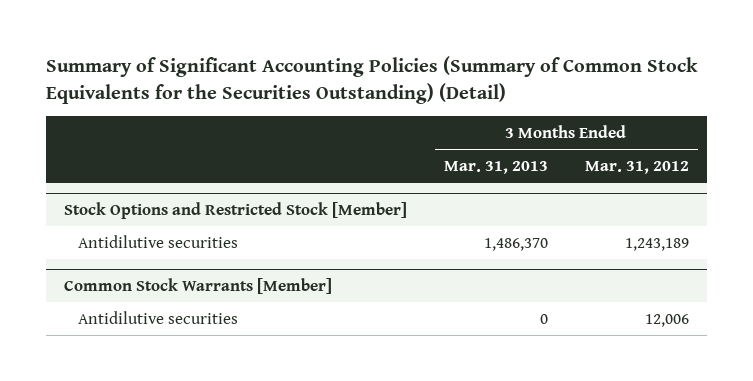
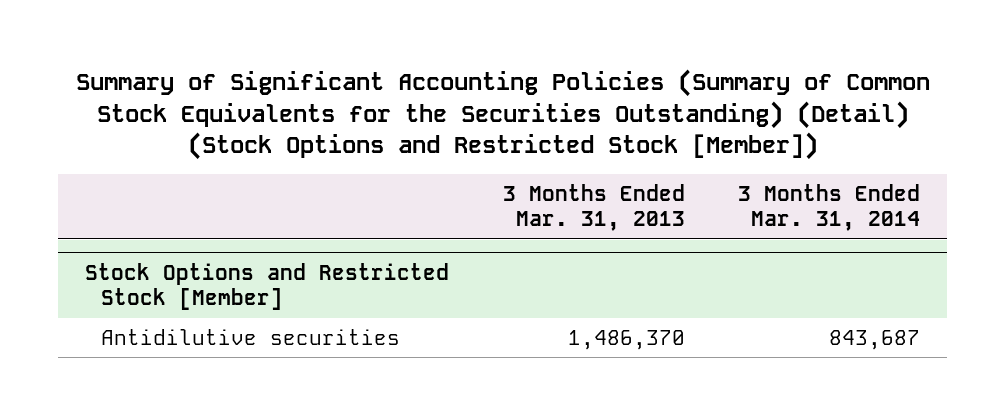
[45,56,698,105] Summary of Significant Accounting Policies (Summary of Common Stock Equivalents for the Securities Outstanding) (Detail) -> [75,69,930,161] Summary of Significant Accounting Policies (Summary of Common Stock Equivalents for the Securities Outstanding) (Detail) (Stock Options and Restricted Stock [Member])
[584,161,689,175] Mar. 31, 2012 -> none
none -> [738,183,921,232] 3 Months Ended Mar. 31, 2014
[64,278,333,295] Common Stock Warrants [Member] -> none
[78,310,239,324] Antidilutive securities -> none

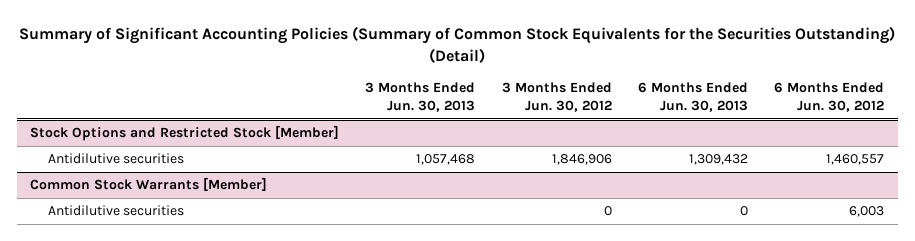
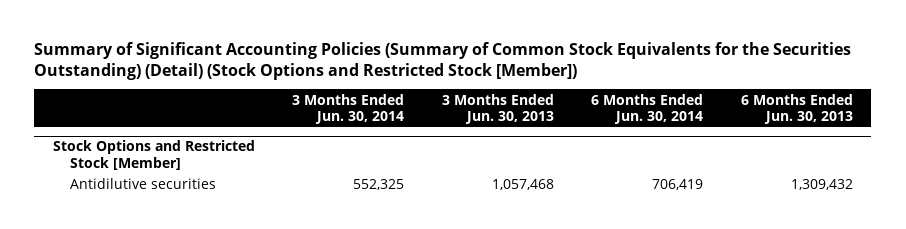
[19,25,896,63] Summary of Significant Accounting Policies (Summary of Common Stock Equivalents for the Securities Outstanding) (Detail) -> [34,42,852,80] Summary of Significant Accounting Policies (Summary of Common Stock Equivalents for the Securities Outstanding) (Detail) (Stock Options and Restricted Stock [Member])
[501,82,612,113] 3 Months Ended Jun. 30, 2012 -> none
[774,82,885,113] 6 Months Ended Jun. 30, 2012 -> none
none -> [292,93,405,125] 3 Months Ended Jun. 30, 2014
none -> [591,93,704,125] 6 Months Ended Jun. 30, 2014
[30,177,268,192] Common Stock Warrants [Member] -> none
[48,205,185,217] Antidilutive securities -> none

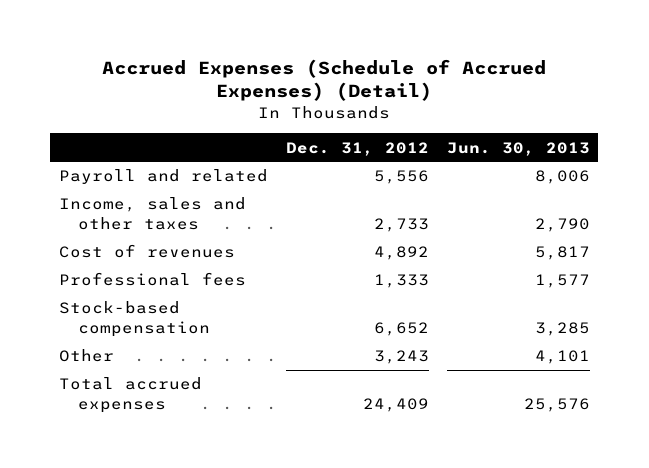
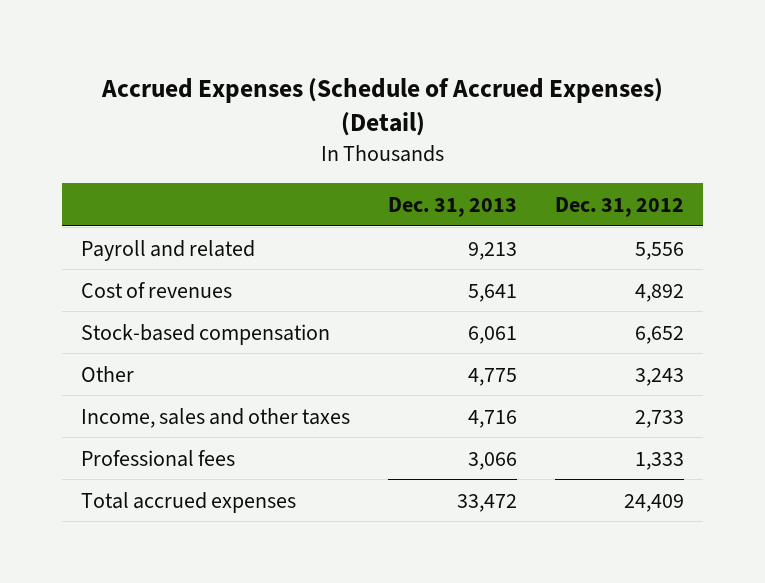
[446,141,590,156] Jun. 30, 2013 -> none
none -> [388,197,518,218] Dec. 31, 2013
[58,197,246,230] Income, sales and other taxes -> [81,407,351,428] Income, sales and other taxes
[58,272,246,287] Professional fees -> [81,449,236,467] Professional fees

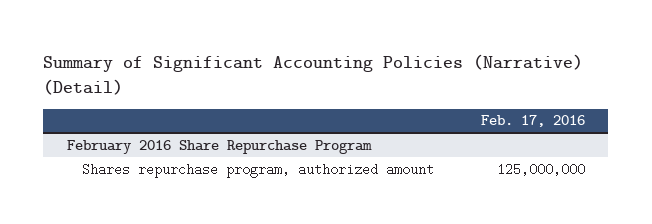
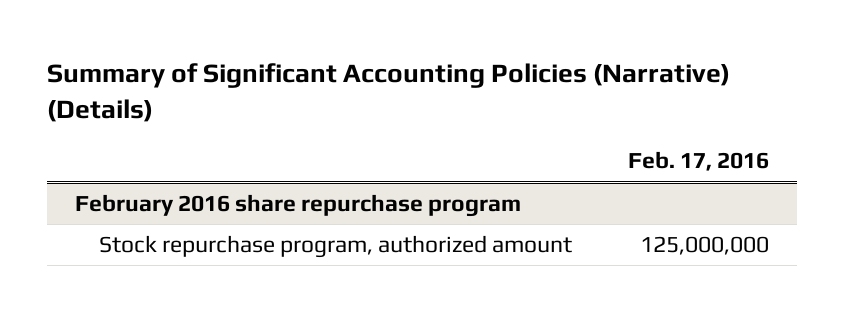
[43,53,584,95] Summary of Significant Accounting Policies (Narrative) (Detail) -> [46,63,730,122] Summary of Significant Accounting Policies (Narrative) (Details)
[66,139,372,154] February 2016 Share Repurchase Program -> [74,193,521,217] February 2016 share repurchase program
[81,162,434,178] Shares repurchase program, authorized amount -> [99,234,573,258] Stock repurchase program, authorized amount

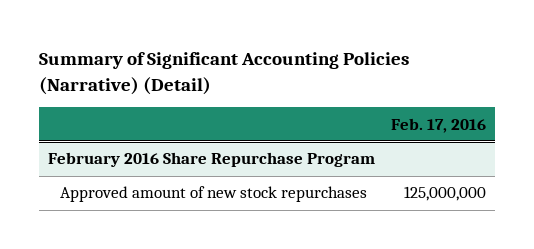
[46,63,730,122] Summary of Significant Accounting Policies (Narrative) (Details) -> [39,51,410,95] Summary of Significant Accounting Policies (Narrative) (Detail)
[74,193,521,217] February 2016 share repurchase program -> [47,152,375,168] February 2016 Share Repurchase Program
[99,234,573,258] Stock repurchase program, authorized amount -> [60,186,368,203] Approved amount of new stock repurchases

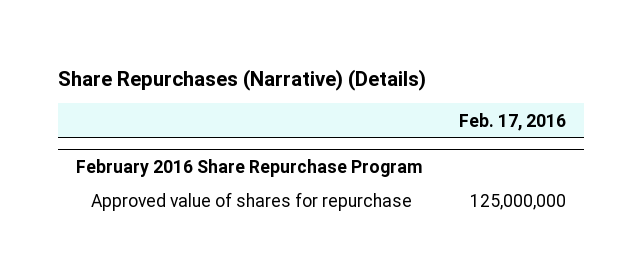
[39,51,410,95] Summary of Significant Accounting Policies (Narrative) (Detail) -> [58,68,427,91] Share Repurchases (Narrative) (Details)
[60,186,368,203] Approved amount of new stock repurchases -> [90,192,412,212] Approved value of shares for repurchase

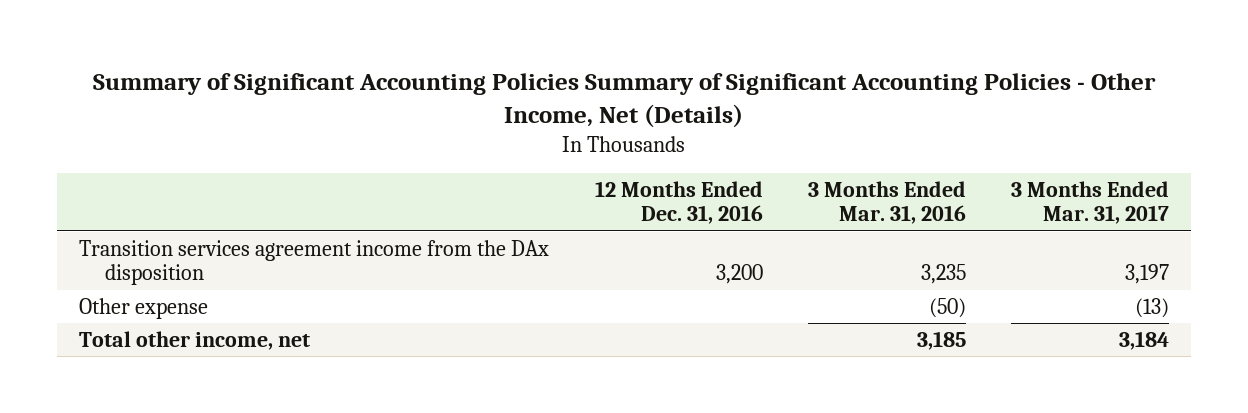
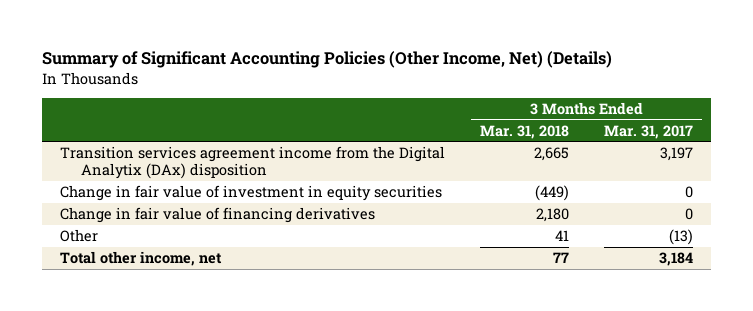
[93,72,1157,129] Summary of Significant Accounting Policies Summary of Significant Accounting Policies - Other Income, Net (Details) -> [42,51,613,69] Summary of Significant Accounting Policies (Other Income, Net) (Details)
[594,180,763,225] 12 Months Ended Dec. 31, 2016 -> none
[807,180,966,225] 3 Months Ended Mar. 31, 2016 -> none
none -> [480,124,570,139] Mar. 31, 2018
[79,239,550,286] Transition services agreement income from the DAx disposition -> [59,146,445,180] Transition services agreement income from the Digital Analytix (DAx) disposition
none -> [59,185,442,202] Change in fair value of investment in equity securities
none -> [59,207,375,224] Change in fair value of financing derivatives
[79,297,209,319] Other expense -> [59,229,98,243] Other

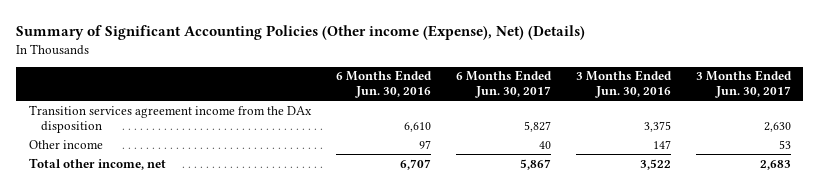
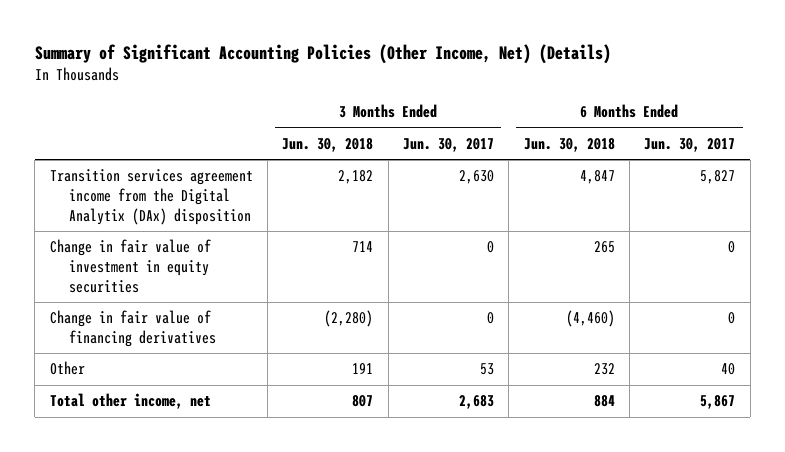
[16,25,586,41] Summary of Significant Accounting Policies (Other income (Expense), Net) (Details) -> [34,44,611,65] Summary of Significant Accounting Policies (Other Income, Net) (Details)
[335,70,432,99] 6 Months Ended Jun. 30, 2016 -> none
[575,70,672,99] 3 Months Ended Jun. 30, 2016 -> none
none -> [282,137,374,152] Jun. 30, 2018
none -> [523,137,615,152] Jun. 30, 2018
[28,104,312,133] Transition services agreement income from the DAx disposition -> [49,169,253,225] Transition services agreement income from the Digital Analytix (DAx) disposition
none -> [49,239,211,293] Change in fair value of investment in equity securities
none -> [49,310,216,347] Change in fair value of financing derivatives
[28,139,103,149] Other income -> [49,361,85,376] Other

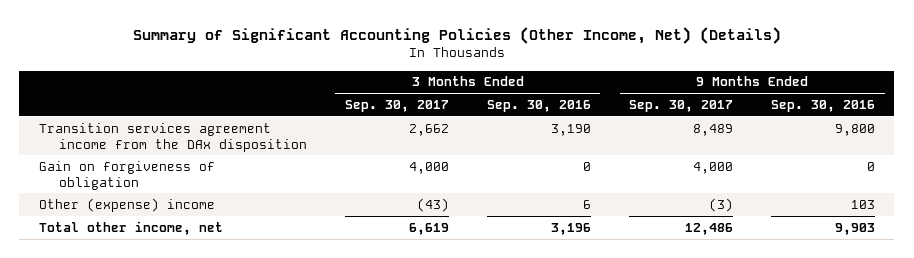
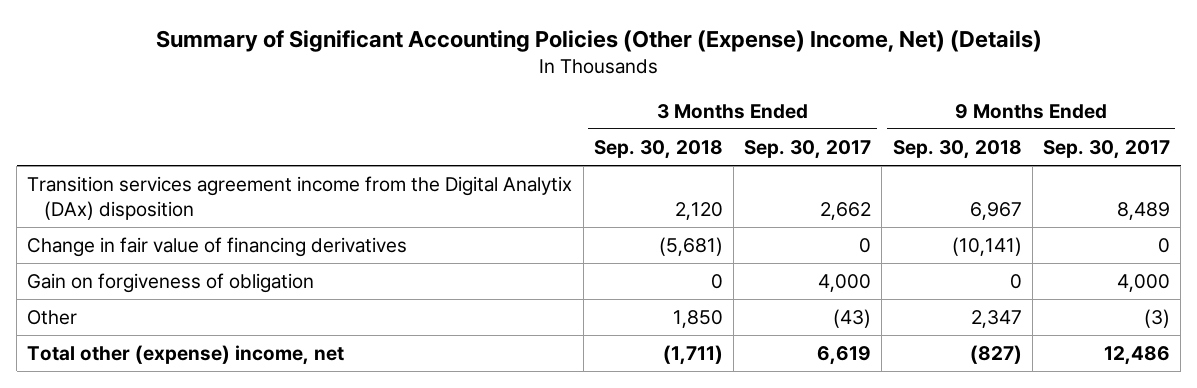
[132,26,781,44] Summary of Significant Accounting Policies (Other Income, Net) (Details) -> [155,29,1042,52] Summary of Significant Accounting Policies (Other (Expense) Income, Net) (Details)
[486,100,591,113] Sep. 30, 2016 -> none
[771,100,876,113] Sep. 30, 2016 -> none
none -> [593,139,723,159] Sep. 30, 2018
none -> [892,139,1022,159] Sep. 30, 2018
[38,122,307,152] Transition services agreement income from the DAx disposition -> [27,176,573,220] Transition services agreement income from the Digital Analytix (DAx) disposition
none -> [27,237,408,258] Change in fair value of financing derivatives
[38,197,215,212] Other (expense) income -> [27,310,78,326] Other
[38,220,223,235] Total other income, net -> [27,345,345,366] Total other (expense) income, net

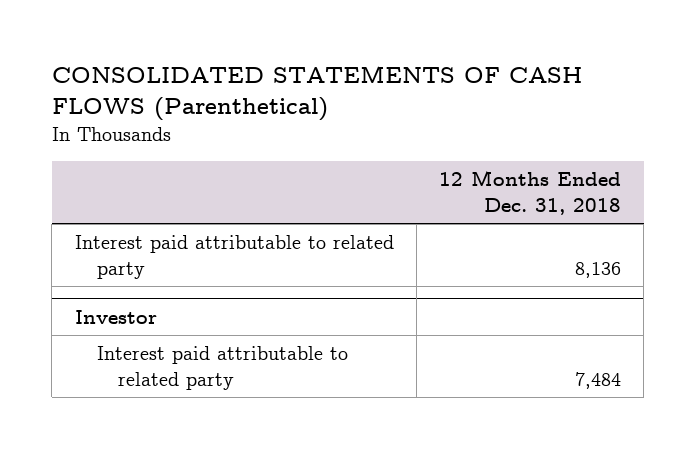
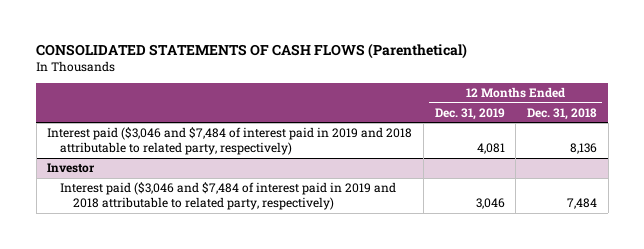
none -> [434,107,505,120] Dec. 31, 2019
[74,235,394,279] Interest paid attributable to related party -> [47,127,413,156] Interest paid ($3,046 and $7,484 of interest paid in 2019 and 2018 attributable to related party, respectively)
[96,346,348,390] Interest paid attributable to related party -> [59,182,396,211] Interest paid ($3,046 and $7,484 of interest paid in 2019 and 2018 attributable to related party, respectively)

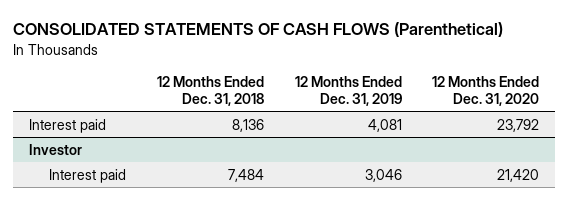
none -> [432,75,540,106] 12 Months Ended Dec. 31, 2020
[47,127,413,156] Interest paid ($3,046 and $7,484 of interest paid in 2019 and 2018 attributable to related party, respectively) -> [28,118,106,133] Interest paid
[59,182,396,211] Interest paid ($3,046 and $7,484 of interest paid in 2019 and 2018 attributable to related party, respectively) -> [49,168,127,183] Interest paid

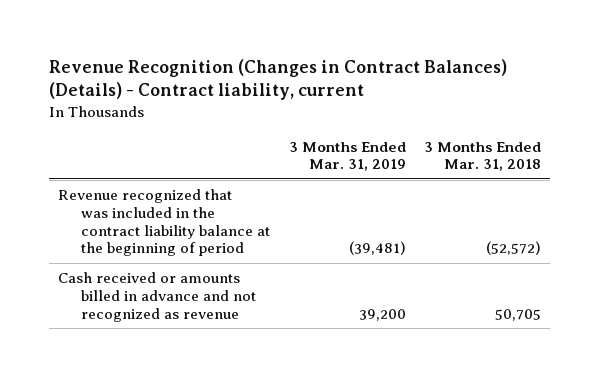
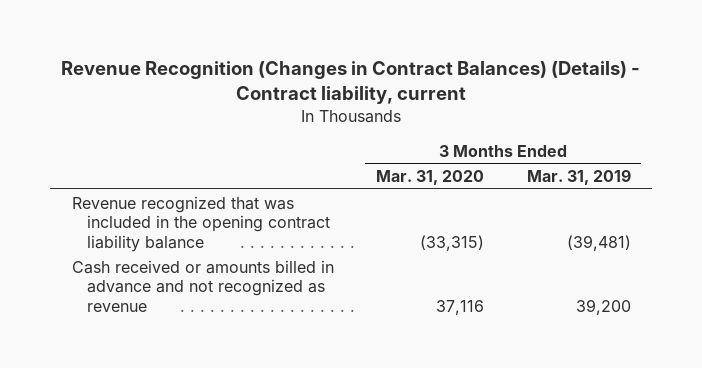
[424,141,542,172] 3 Months Ended Mar. 31, 2018 -> none
none -> [376,170,485,186] Mar. 31, 2020
[58,188,270,257] Revenue recognized that was included in the contract liability balance at the beginning of period -> [71,195,331,252] Revenue recognized that was included in the opening contract liability balance

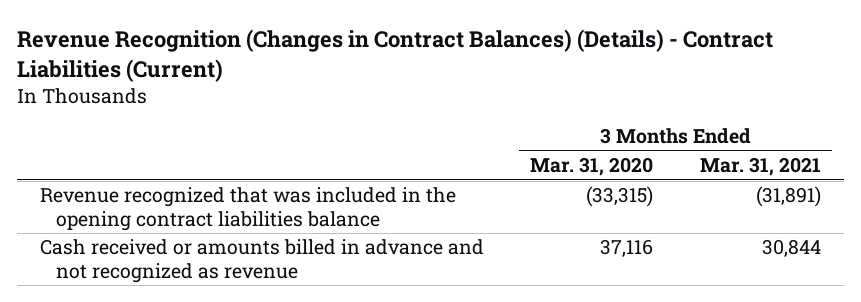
[61,61,641,105] Revenue Recognition (Changes in Contract Balances) (Details) - Contract liability, current -> [16,28,773,82] Revenue Recognition (Changes in Contract Balances) (Details) - Contract Liabilities (Current)
[526,169,631,186] Mar. 31, 2019 -> none
none -> [699,157,821,177] Mar. 31, 2021
[71,195,331,252] Revenue recognized that was included in the opening contract liability balance -> [40,187,457,231] Revenue recognized that was included in the opening contract liabilities balance

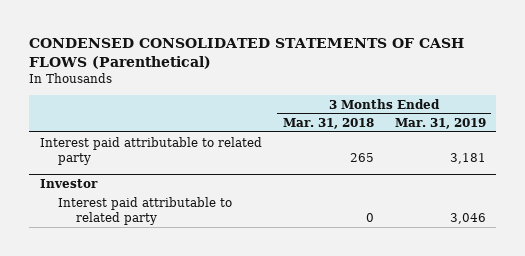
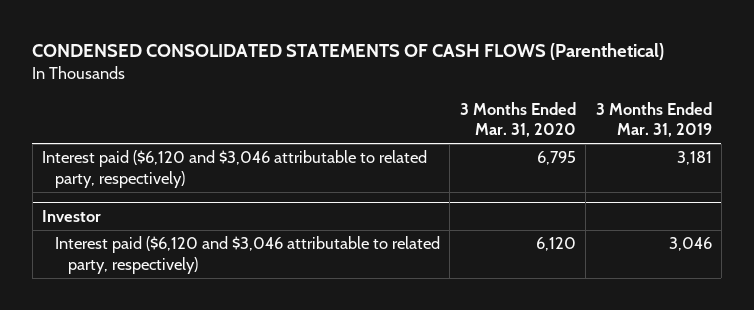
[282,118,374,130] Mar. 31, 2018 -> none
none -> [459,102,576,138] 3 Months Ended Mar. 31, 2020
[39,136,262,165] Interest paid attributable to related party -> [42,150,428,188] Interest paid ($6,120 and $3,046 attributable to related party, respectively)
[57,196,232,225] Interest paid attributable to related party -> [54,236,440,274] Interest paid ($6,120 and $3,046 attributable to related party, respectively)

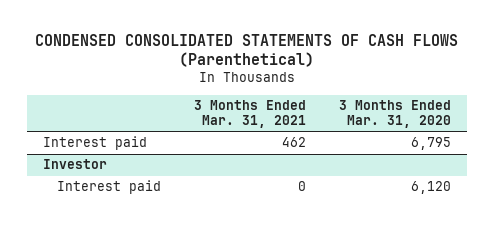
[595,102,712,138] 3 Months Ended Mar. 31, 2019 -> none
none -> [194,100,307,129] 3 Months Ended Mar. 31, 2021
[42,150,428,188] Interest paid ($6,120 and $3,046 attributable to related party, respectively) -> [43,136,148,151] Interest paid
[54,236,440,274] Interest paid ($6,120 and $3,046 attributable to related party, respectively) -> [57,180,162,195] Interest paid

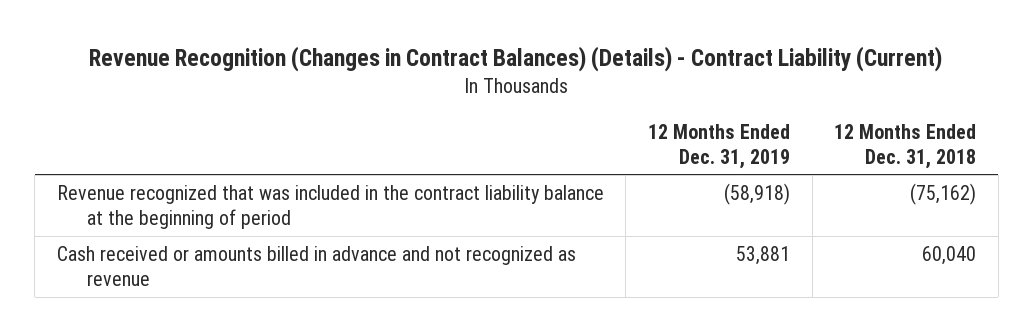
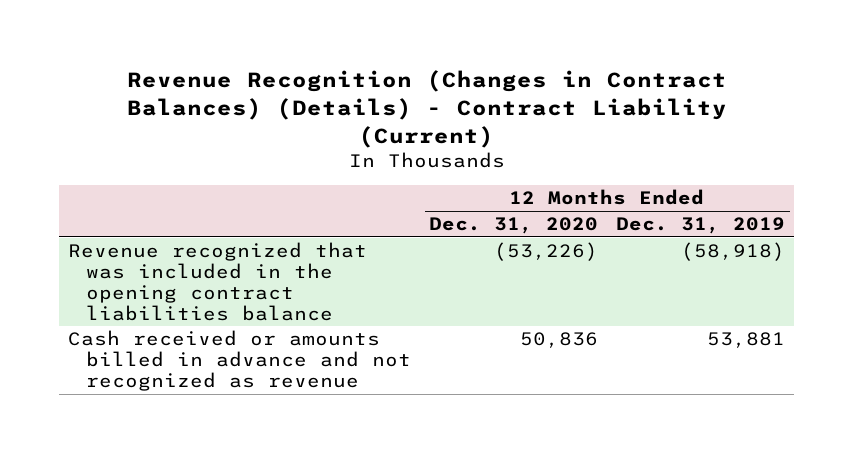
[834,123,977,169] 12 Months Ended Dec. 31, 2018 -> none
none -> [429,217,599,235] Dec. 31, 2020
[56,185,604,230] Revenue recognized that was included in the contract liability balance at the beginning of period -> [68,242,368,321] Revenue recognized that was included in the opening contract liabilities balance

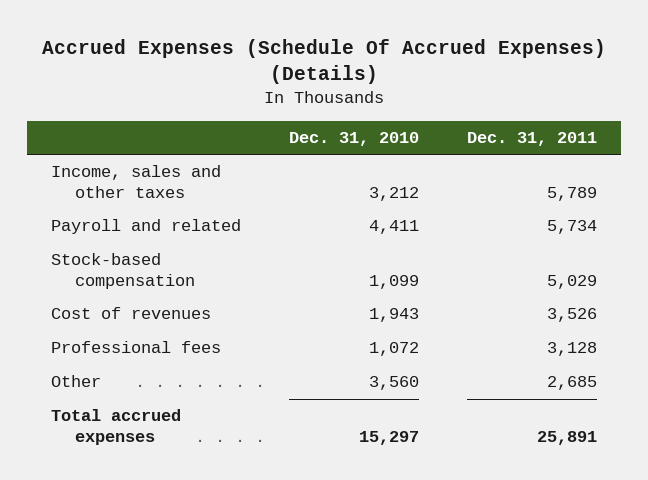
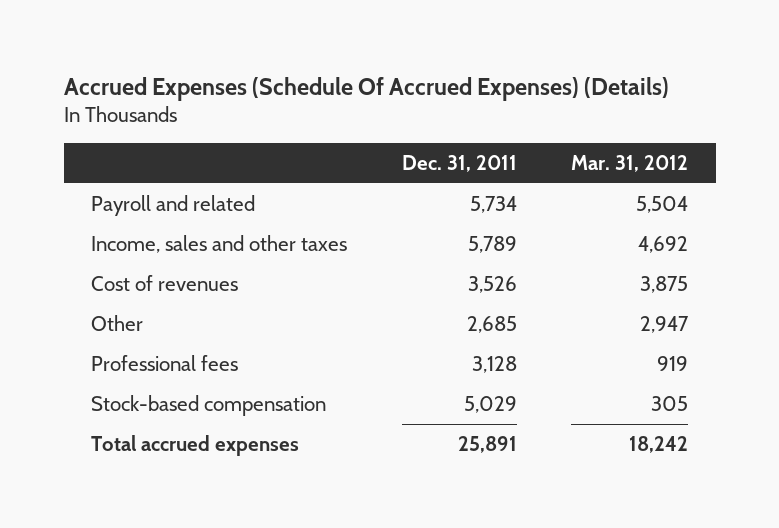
[289,131,420,146] Dec. 31, 2010 -> none
none -> [571,154,689,172] Mar. 31, 2012
[51,165,222,199] Income, sales and other taxes -> [91,235,348,254] Income, sales and other taxes
[51,341,222,354] Professional fees -> [91,355,239,372] Professional fees
[51,253,195,290] Stock-based compensation -> [91,395,327,417] Stock-based compensation

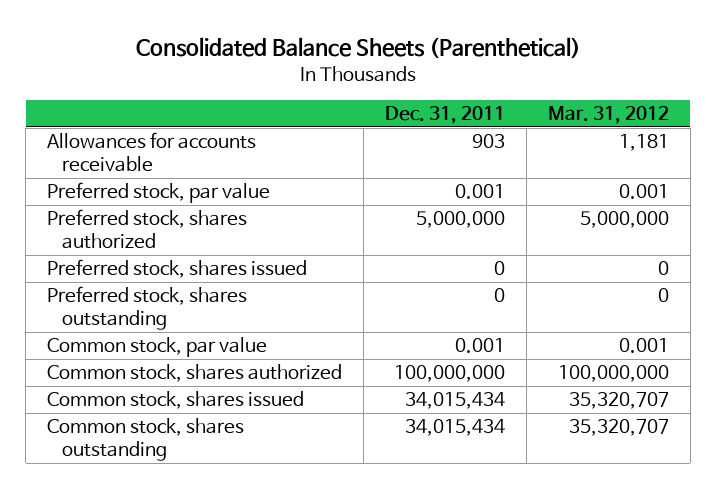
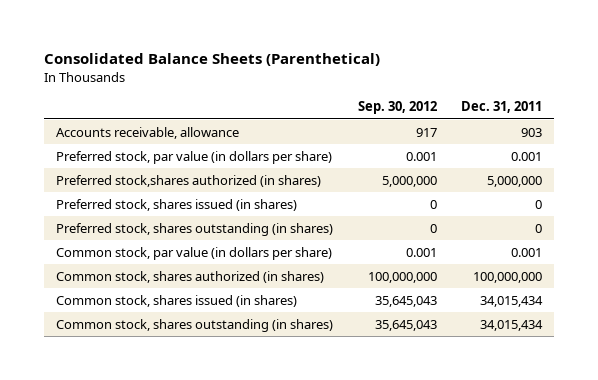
[547,106,669,125] Mar. 31, 2012 -> none
none -> [357,101,437,115] Sep. 30, 2012
[47,132,257,172] Allowances for accounts receivable -> [56,126,240,139] Accounts receivable, allowance
[47,182,271,204] Preferred stock, par value -> [56,150,333,164] Preferred stock, par value (in dollars per share)
[47,209,248,249] Preferred stock, shares authorized -> [56,174,322,187] Preferred stock,shares authorized (in shares)
[47,259,308,279] Preferred stock, shares issued -> [56,198,298,211] Preferred stock, shares issued (in shares)
[47,286,248,330] Preferred stock, shares outstanding -> [56,222,334,236] Preferred stock, shares outstanding (in shares)
[47,337,268,358] Common stock, par value -> [56,246,333,260] Common stock, par value (in dollars per share)
[47,364,343,383] Common stock, shares authorized -> [56,270,325,283] Common stock, shares authorized (in shares)
[47,391,305,410] Common stock, shares issued -> [56,294,298,307] Common stock, shares issued (in shares)
[47,418,245,461] Common stock, shares outstanding -> [56,318,334,332] Common stock, shares outstanding (in shares)

